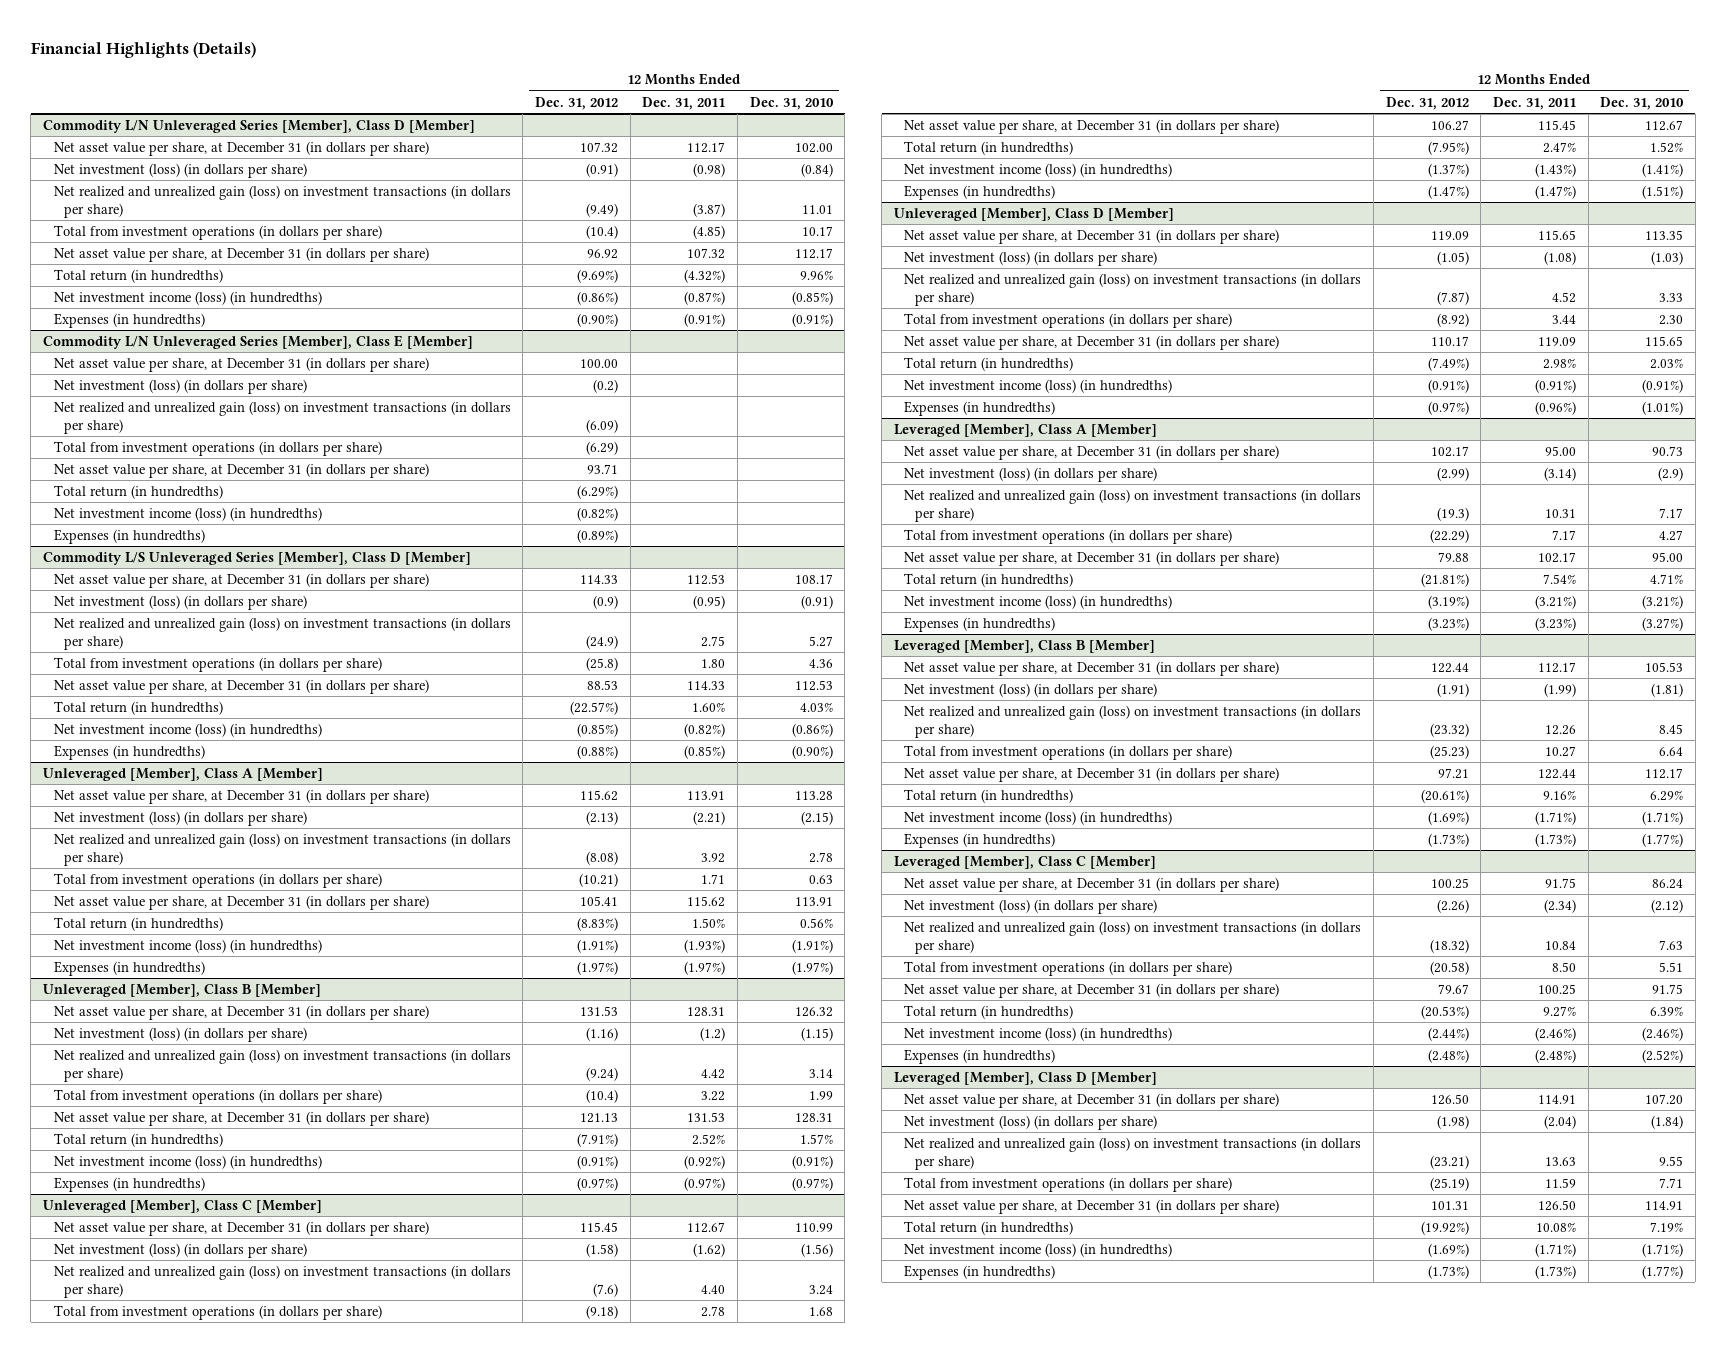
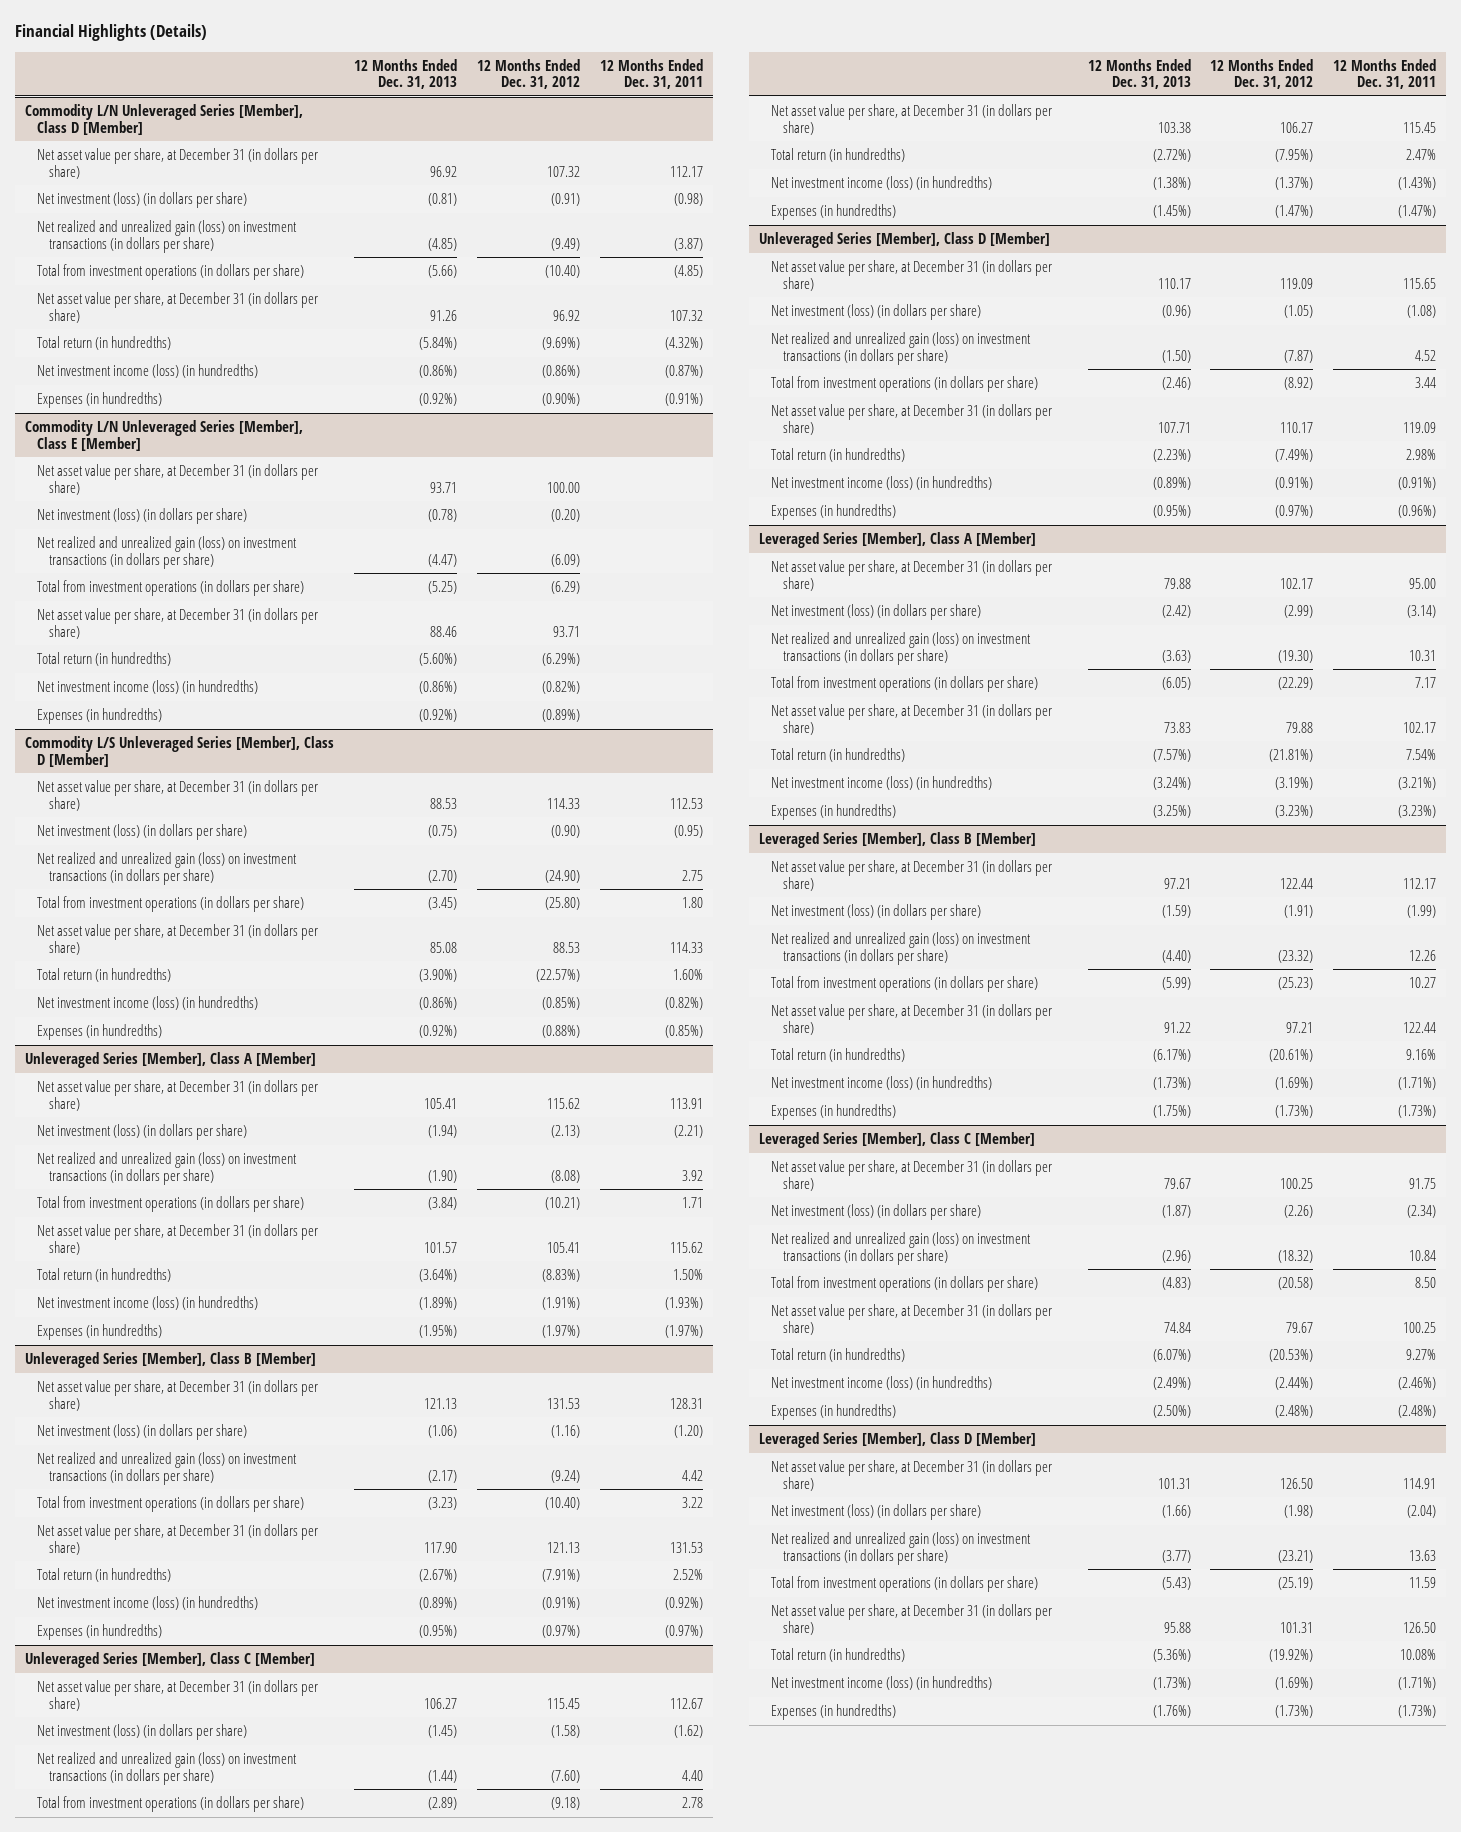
[749,96,834,110] Dec. 31, 2010 -> none
none -> [353,58,457,90] 12 Months Ended Dec. 31, 2013
[585,224,618,239] (10.4) -> [544,264,580,278] (10.40)
[592,378,618,393] (0.2) -> [550,508,580,522] (0.20)
[592,594,618,609] (0.9) -> [550,824,580,838] (0.90)
[585,634,618,649] (24.9) -> [544,869,580,883] (24.90)
[585,656,618,671] (25.8) -> [544,896,580,910] (25.80)
[43,767,324,781] Unleveraged [Member], Class A [Member] -> [24,1051,316,1068] Unleveraged Series [Member], Class A [Member]
[43,983,322,997] Unleveraged [Member], Class B [Member] -> [24,1351,316,1368] Unleveraged Series [Member], Class B [Member]
[700,1026,726,1041] (1.2) -> [673,1424,703,1438] (1.20)
[585,1088,618,1103] (10.4) -> [544,1496,580,1510] (10.40)
[43,1199,323,1213] Unleveraged [Member], Class C [Member] -> [24,1651,315,1668] Unleveraged Series [Member], Class C [Member]
[592,1282,618,1297] (7.6) -> [550,1769,580,1783] (7.60)
[893,207,1174,221] Unleveraged [Member], Class D [Member] -> [758,231,1050,248] Unleveraged Series [Member], Class D [Member]
[893,423,1157,437] Leveraged [Member], Class A [Member] -> [758,531,1036,548] Leveraged Series [Member], Class A [Member]
[1436,506,1469,521] (19.3) -> [1278,649,1314,663] (19.30)
[893,639,1155,653] Leveraged [Member], Class B [Member] -> [758,831,1036,848] Leveraged Series [Member], Class B [Member]
[893,855,1156,869] Leveraged [Member], Class C [Member] -> [758,1131,1035,1148] Leveraged Series [Member], Class C [Member]
[893,1071,1157,1085] Leveraged [Member], Class D [Member] -> [758,1431,1036,1448] Leveraged Series [Member], Class D [Member]

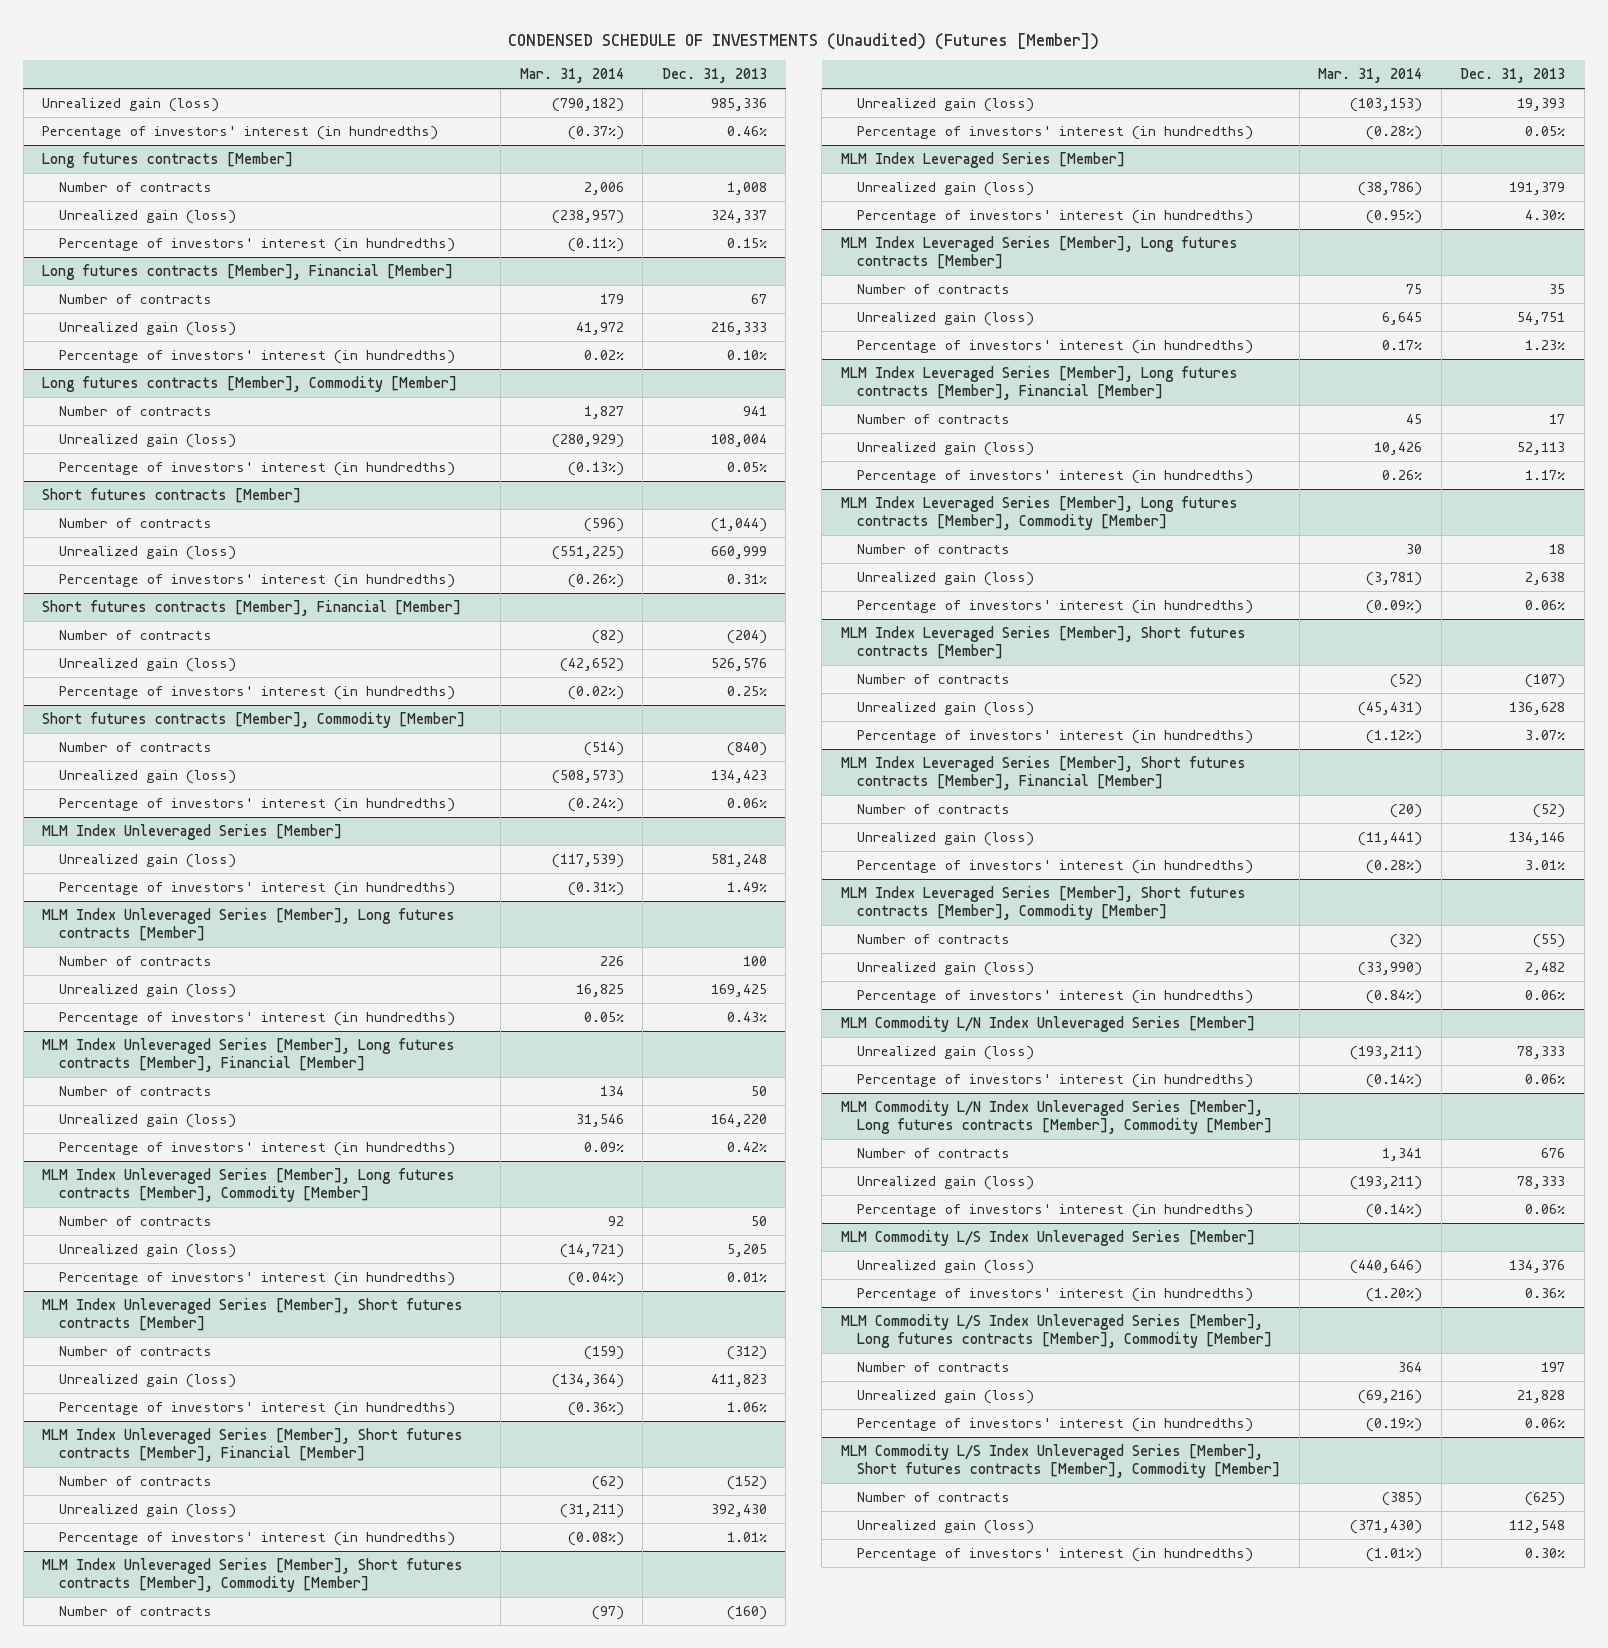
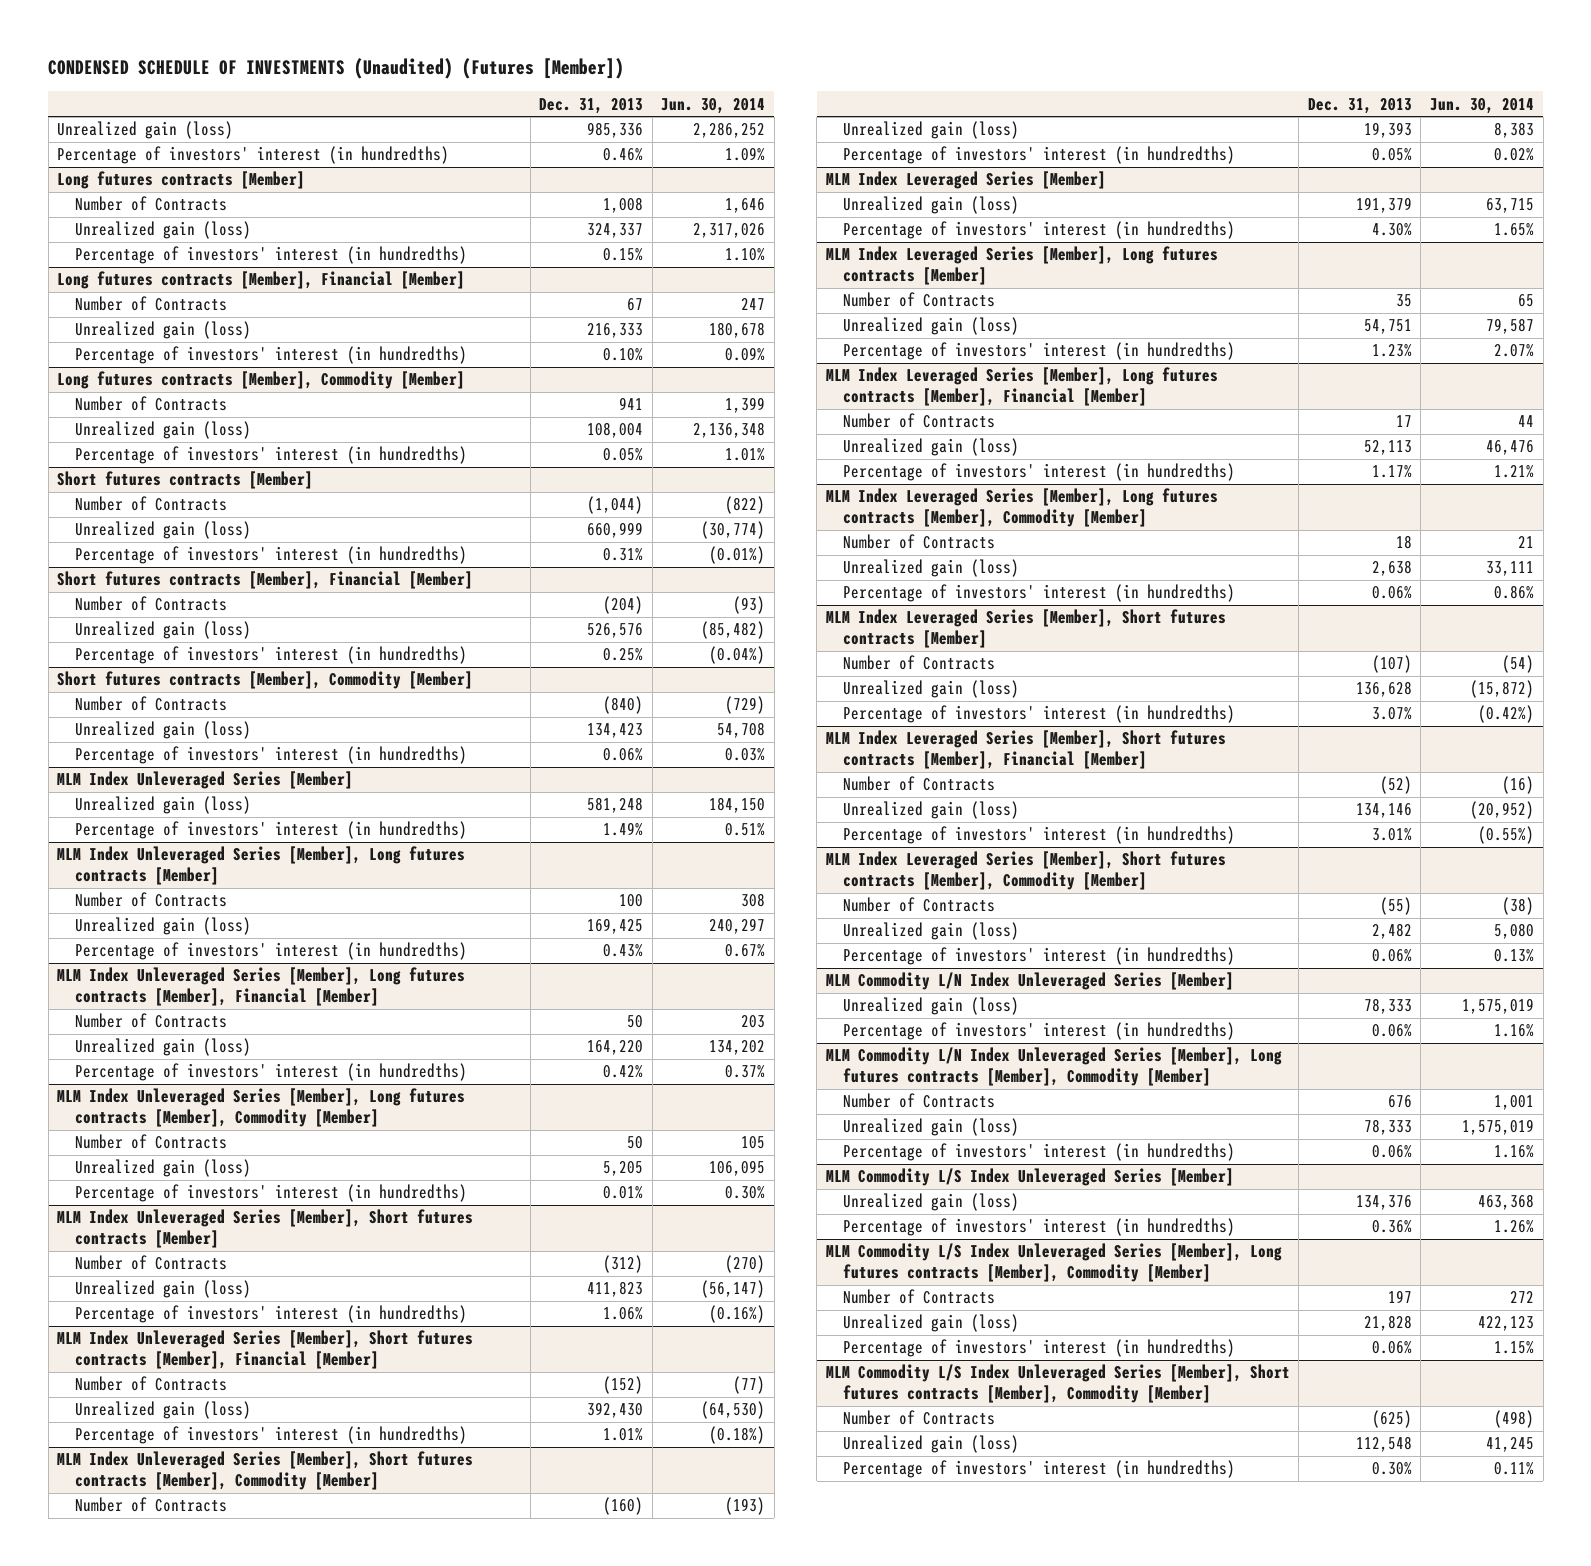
[519,68,624,84] Mar. 31, 2014 -> none
none -> [661,97,766,114] Jun. 30, 2014
[58,182,212,193] Number of contracts -> [74,196,227,212] Number of Contracts
[58,294,212,305] Number of contracts -> [74,296,227,312] Number of Contracts
[58,406,212,417] Number of contracts -> [74,396,227,412] Number of Contracts
[58,518,212,529] Number of contracts -> [74,496,227,512] Number of Contracts
[58,630,212,641] Number of contracts -> [74,596,227,612] Number of Contracts
[58,742,212,753] Number of contracts -> [74,696,227,712] Number of Contracts
[58,956,212,967] Number of contracts -> [74,892,227,908] Number of Contracts
[58,1086,212,1097] Number of contracts -> [74,1013,227,1029] Number of Contracts
[58,1216,212,1227] Number of contracts -> [74,1134,227,1150] Number of Contracts
[58,1346,212,1357] Number of contracts -> [74,1255,227,1271] Number of Contracts
[58,1476,212,1487] Number of contracts -> [74,1376,227,1392] Number of Contracts
[58,1606,212,1617] Number of contracts -> [74,1497,227,1513] Number of Contracts
[857,284,1011,295] Number of contracts -> [843,292,996,308] Number of Contracts
[857,414,1011,425] Number of contracts -> [843,413,996,429] Number of Contracts
[857,544,1011,555] Number of contracts -> [843,534,996,550] Number of Contracts
[857,674,1011,685] Number of contracts -> [843,655,996,671] Number of Contracts
[857,804,1011,815] Number of contracts -> [843,776,996,792] Number of Contracts
[857,934,1011,945] Number of contracts -> [843,897,996,913] Number of Contracts
[857,1148,1011,1159] Number of contracts -> [843,1093,996,1109] Number of Contracts
[857,1362,1011,1373] Number of contracts -> [843,1289,996,1305] Number of Contracts
[857,1492,1011,1503] Number of contracts -> [843,1410,996,1426] Number of Contracts

